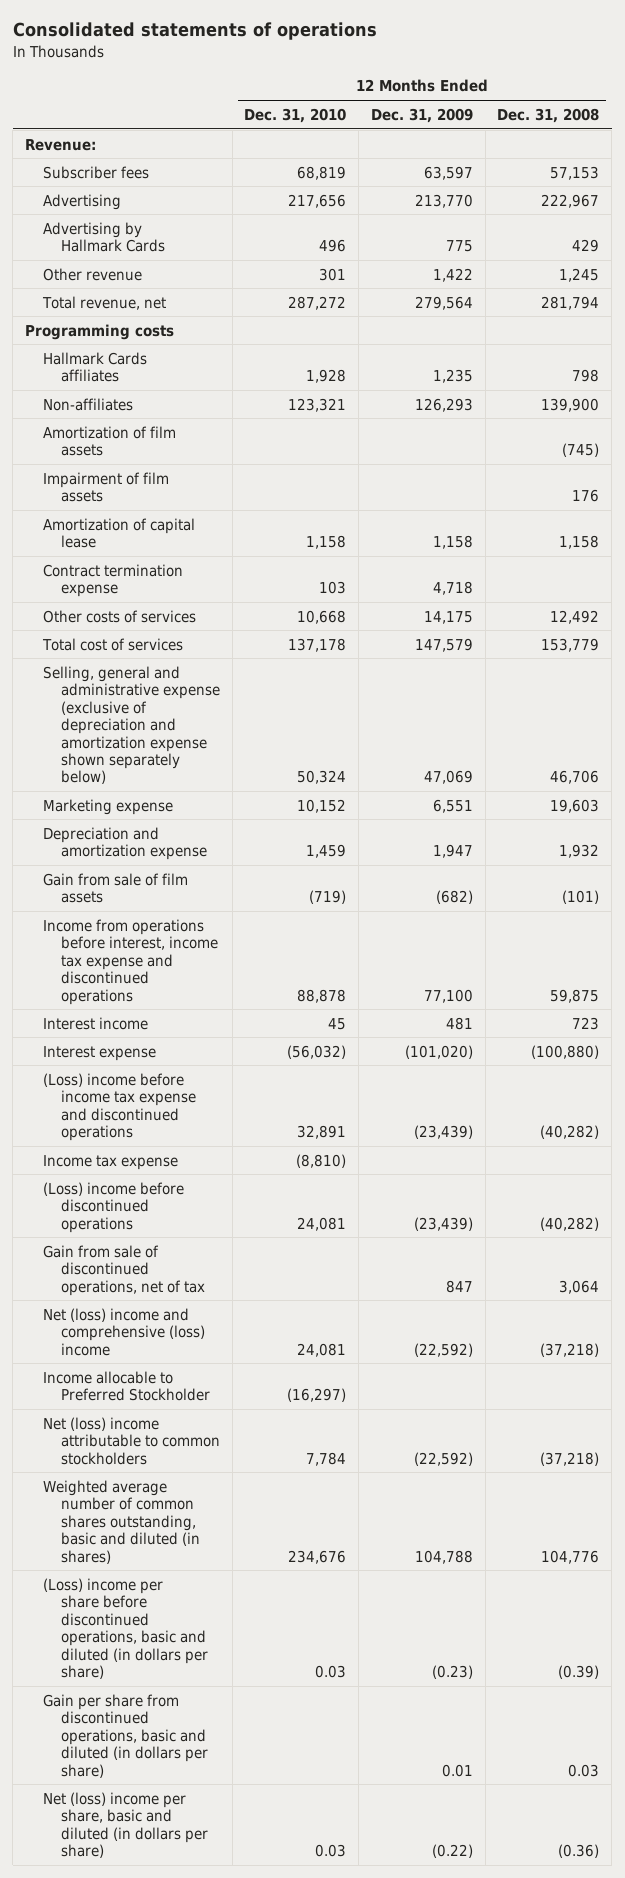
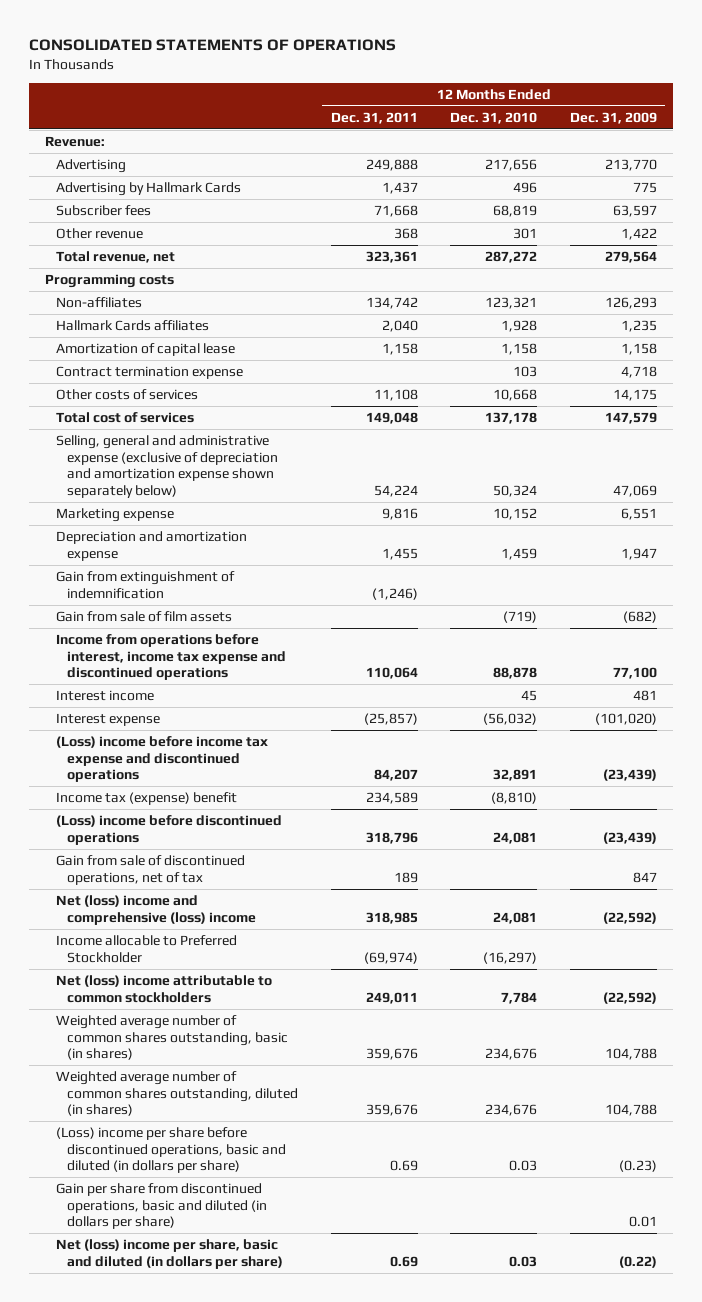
[12,22,377,41] Consolidated statements of operations -> [28,39,396,52] CONSOLIDATED STATEMENTS OF OPERATIONS
[497,107,600,123] Dec. 31, 2008 -> none
none -> [330,111,418,124] Dec. 31, 2011
[42,165,149,179] Subscriber fees -> [55,205,151,217] Subscriber fees
[42,425,176,457] Amortization of film assets -> none
[42,471,169,503] Impairment of film assets -> none
[42,351,147,383] Hallmark Cards affiliates -> [55,320,209,332] Hallmark Cards affiliates
none -> [55,571,235,599] Gain from extinguishment of indemnification
[42,1154,178,1170] Income tax expense -> [55,792,237,806] Income tax (expense) benefit
[42,1479,200,1564] Weighted average number of common shares outstanding, basic and diluted (in shares) -> [55,1015,288,1061] Weighted average number of common shares outstanding, basic (in shares)
none -> [55,1071,298,1117] Weighted average number of common shares outstanding, diluted (in shares)

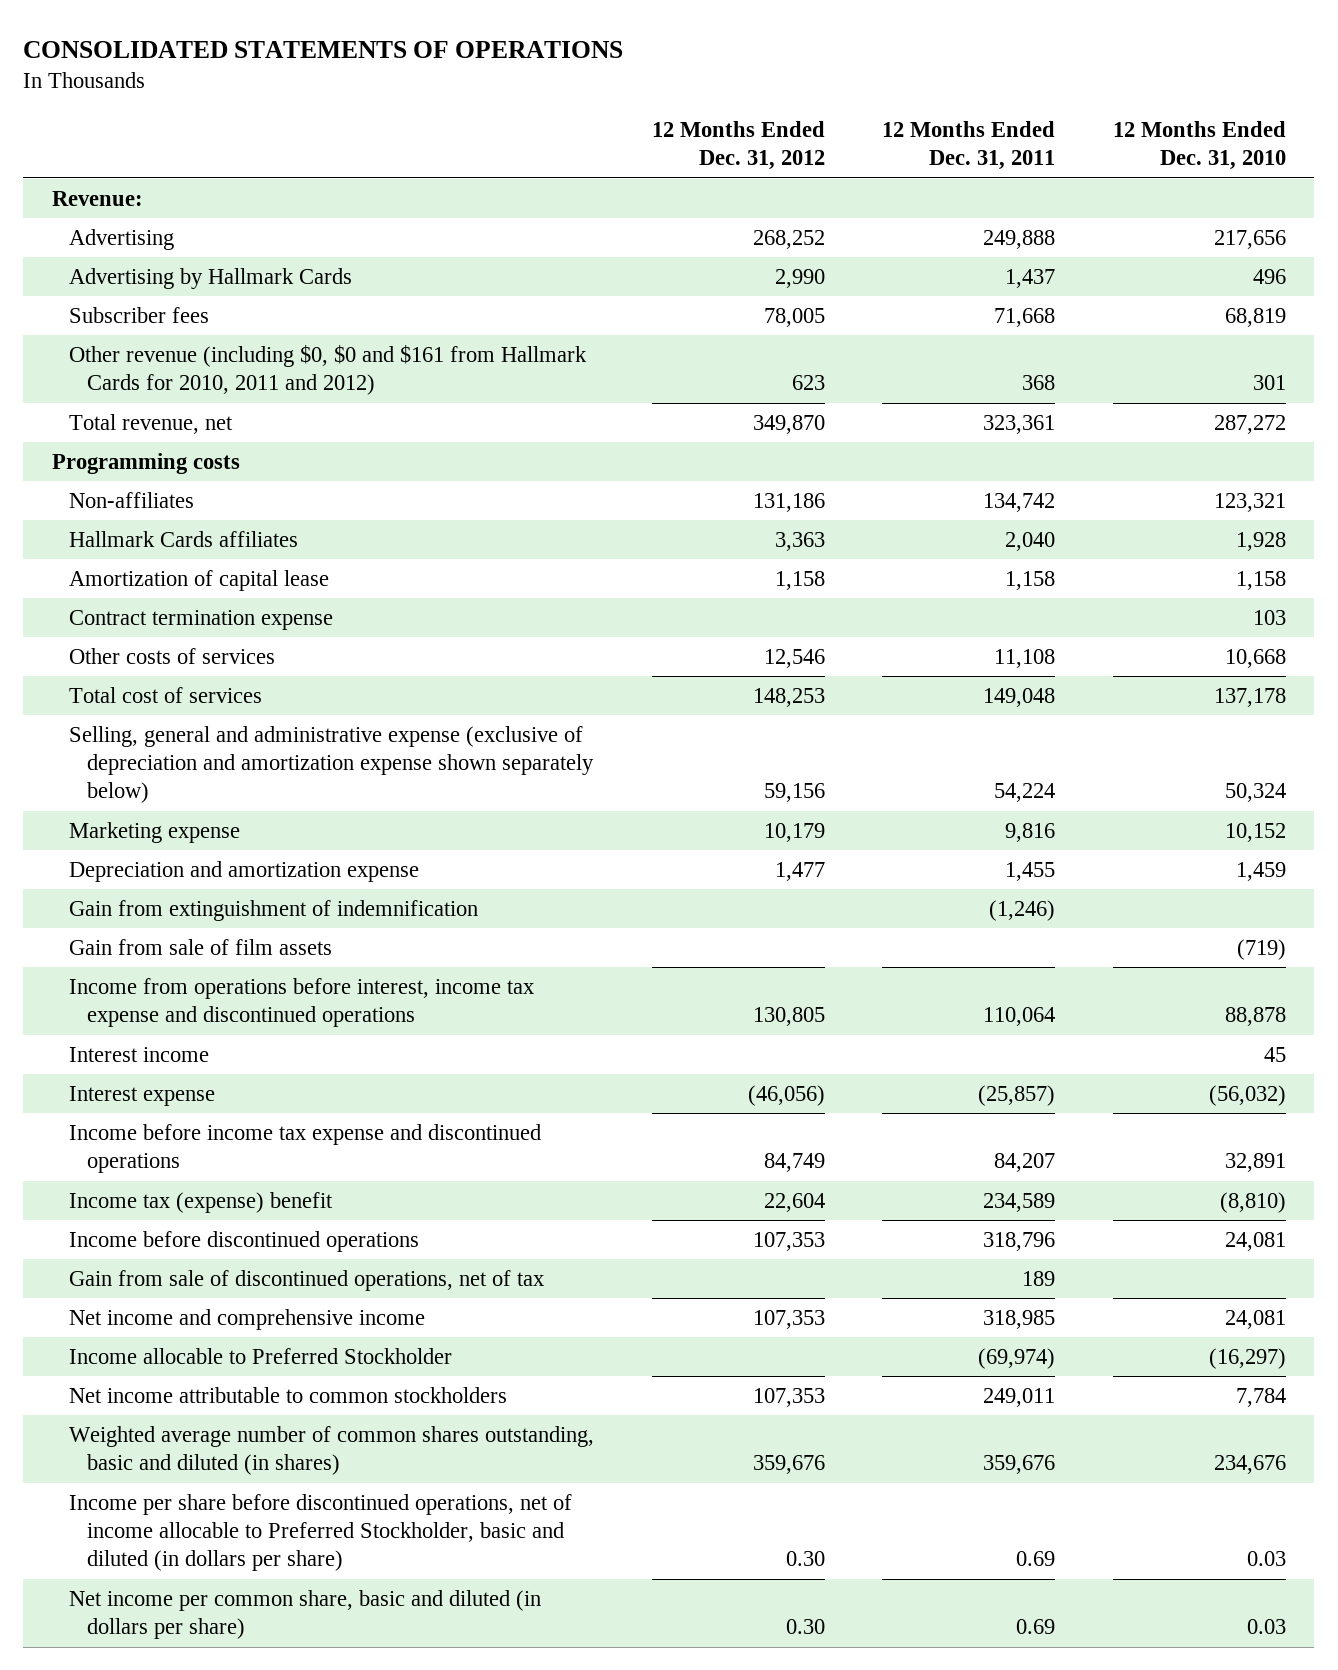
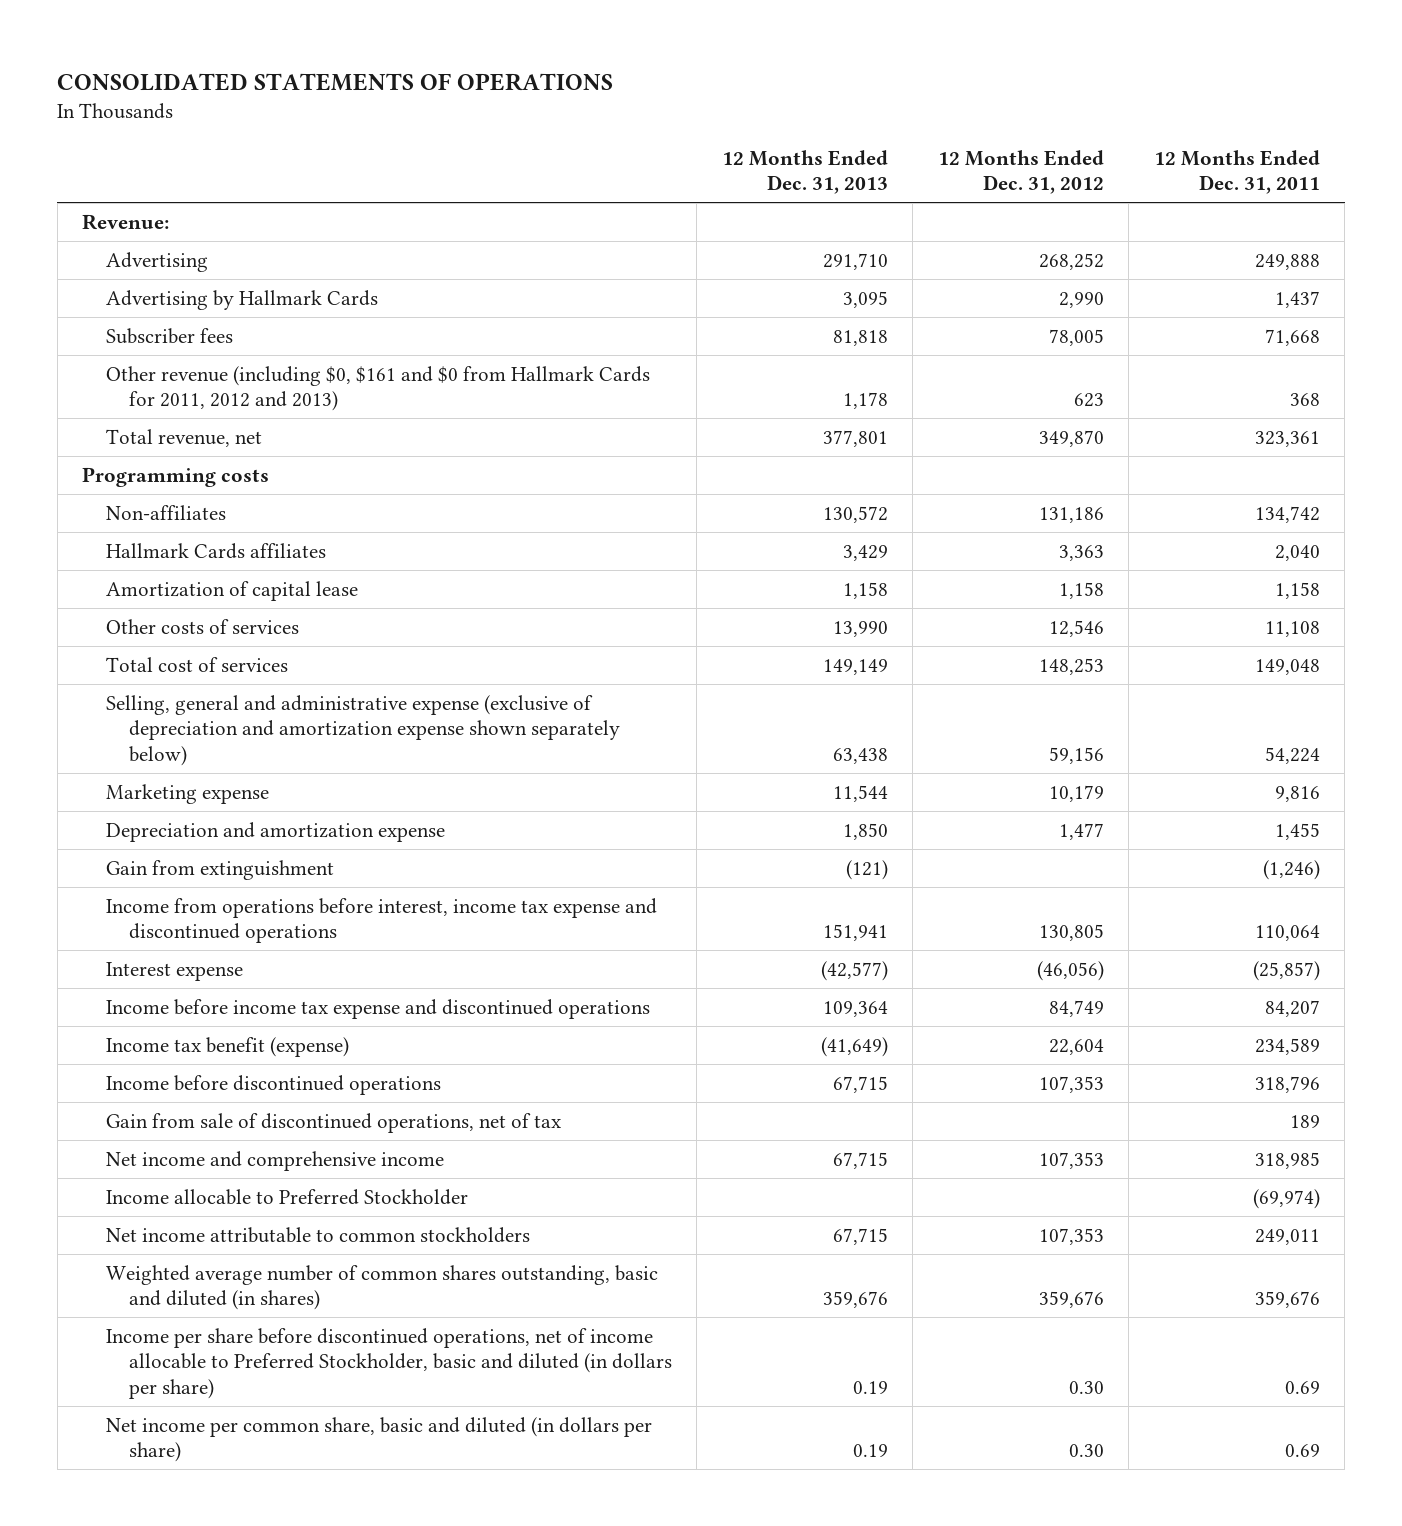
[1112,121,1286,171] 12 Months Ended Dec. 31, 2010 -> none
none -> [721,149,888,195] 12 Months Ended Dec. 31, 2013
[69,344,588,396] Other revenue (including $0, $0 and $161 from Hallmark Cards for 2010, 2011 and 2012) -> [105,365,650,412] Other revenue (including $0, $161 and $0 from Hallmark Cards for 2011, 2012 and 2013)
[69,609,334,630] Contract termination expense -> none
[69,938,333,955] Gain from sale of film assets -> none
[69,899,479,921] Gain from extinguishment of indemnification -> [105,859,334,880] Gain from extinguishment
[69,1046,210,1062] Interest income -> none
[69,1191,334,1213] Income tax (expense) benefit -> [105,1036,349,1057] Income tax benefit (expense)

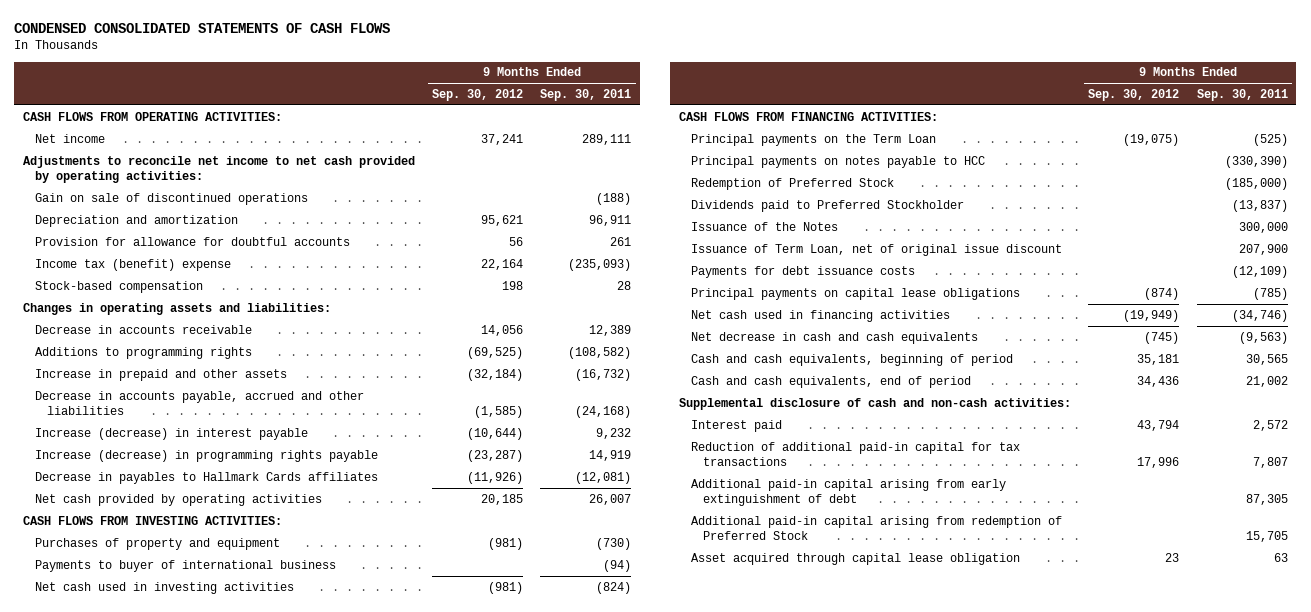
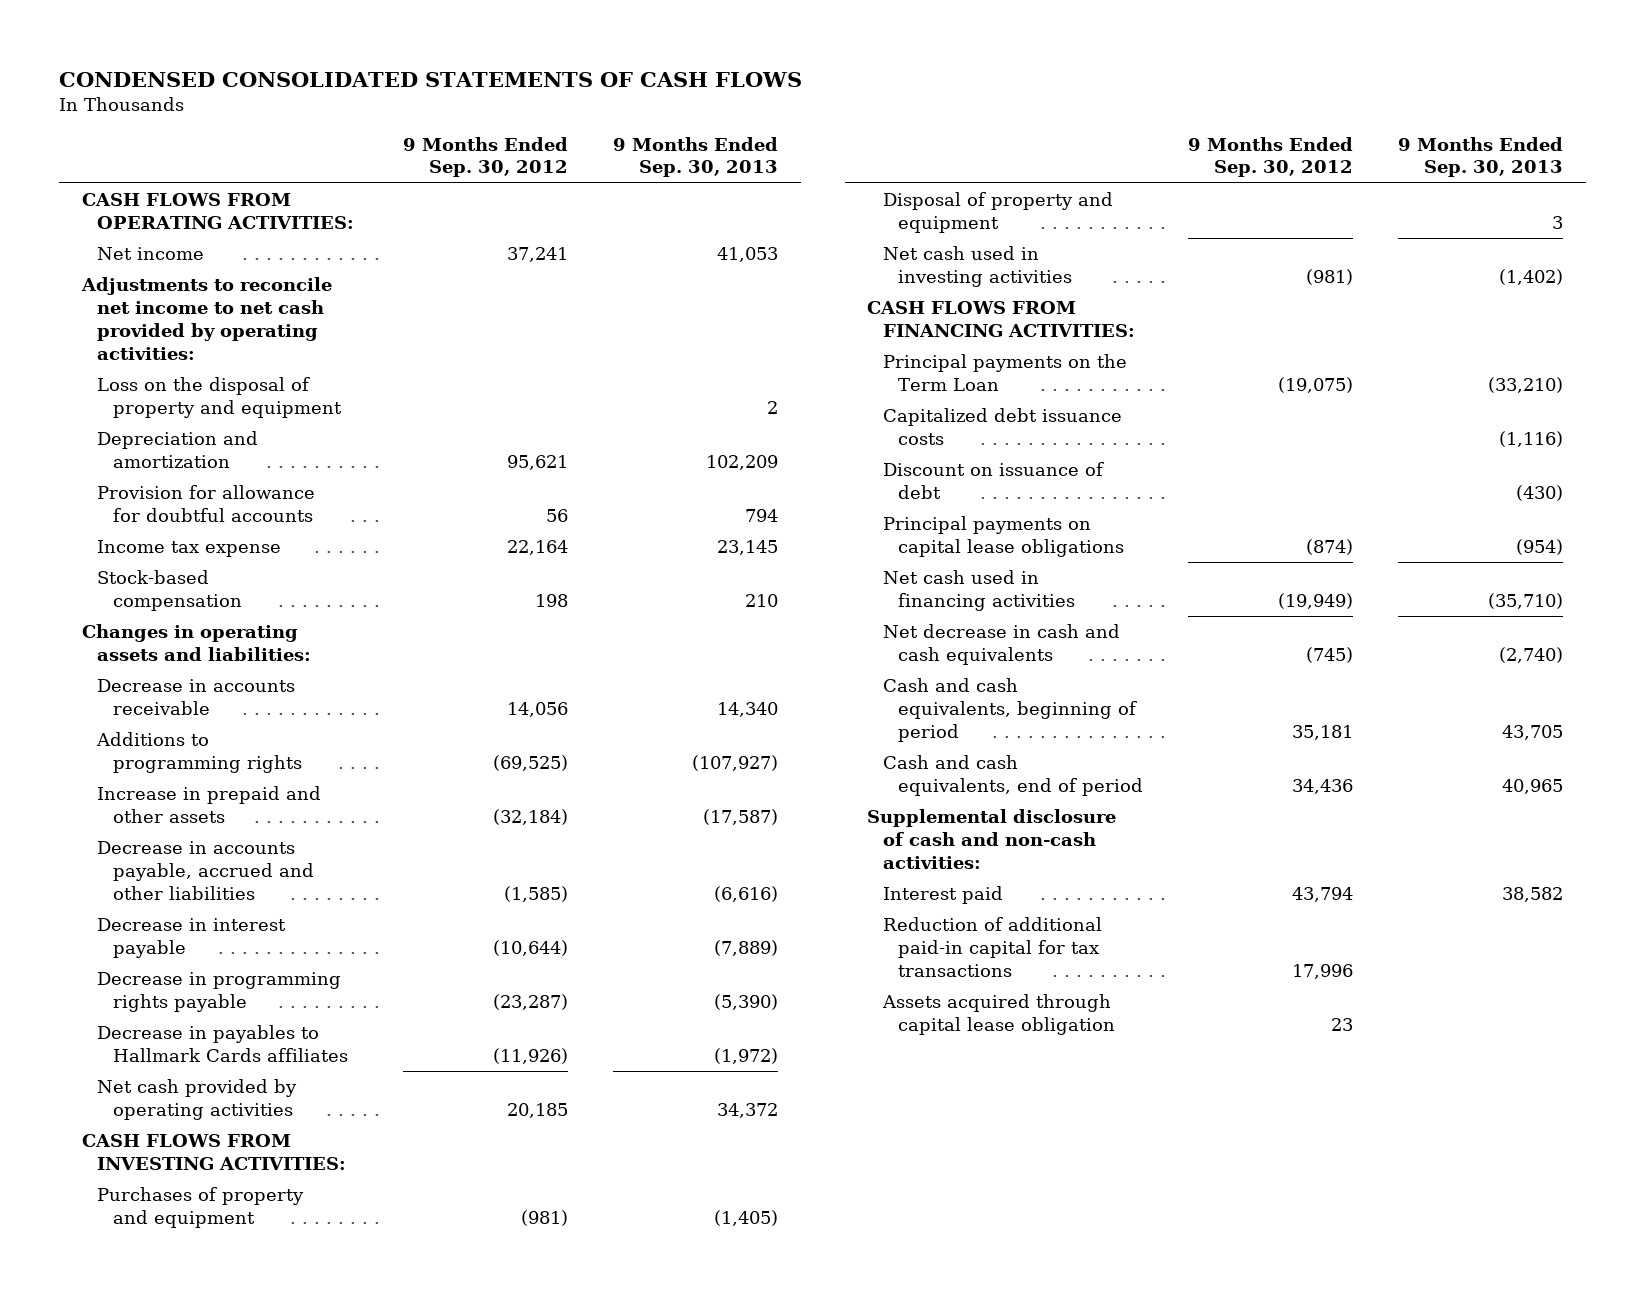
[540,88,632,101] Sep. 30, 2011 -> none
none -> [613,136,779,178] 9 Months Ended Sep. 30, 2013
[34,192,308,205] Gain on sale of discontinued operations -> none
none -> [97,377,342,419] Loss on the disposal of property and equipment
[34,258,231,271] Income tax (benefit) expense -> [97,540,282,558] Income tax expense
[34,427,308,440] Increase (decrease) in interest payable -> [97,918,287,959] Decrease in interest payable
[34,449,378,462] Increase (decrease) in programming rights payable -> [97,972,342,1013] Decrease in programming rights payable
[34,559,336,572] Payments to buyer of international business -> none
none -> [882,192,1113,234] Disposal of property and equipment
[691,155,986,168] Principal payments on notes payable to HCC -> none
[691,177,895,190] Redemption of Preferred Stock -> none
[691,199,965,212] Dividends paid to Preferred Stockholder -> none
[691,221,839,231] Issuance of the Notes -> none
[691,243,1063,256] Issuance of Term Loan, net of original issue discount -> none
[691,265,916,278] Payments for debt issuance costs -> [882,408,1122,446] Capitalized debt issuance costs
none -> [882,462,1104,500] Discount on issuance of debt
[691,478,1007,507] Additional paid-in capital arising from early extinguishment of debt -> none
[691,515,1063,541] Additional paid-in capital arising from redemption of Preferred Stock -> none
[691,552,1021,565] Asset acquired through capital lease obligation -> [881,994,1116,1036] Assets acquired through capital lease obligation

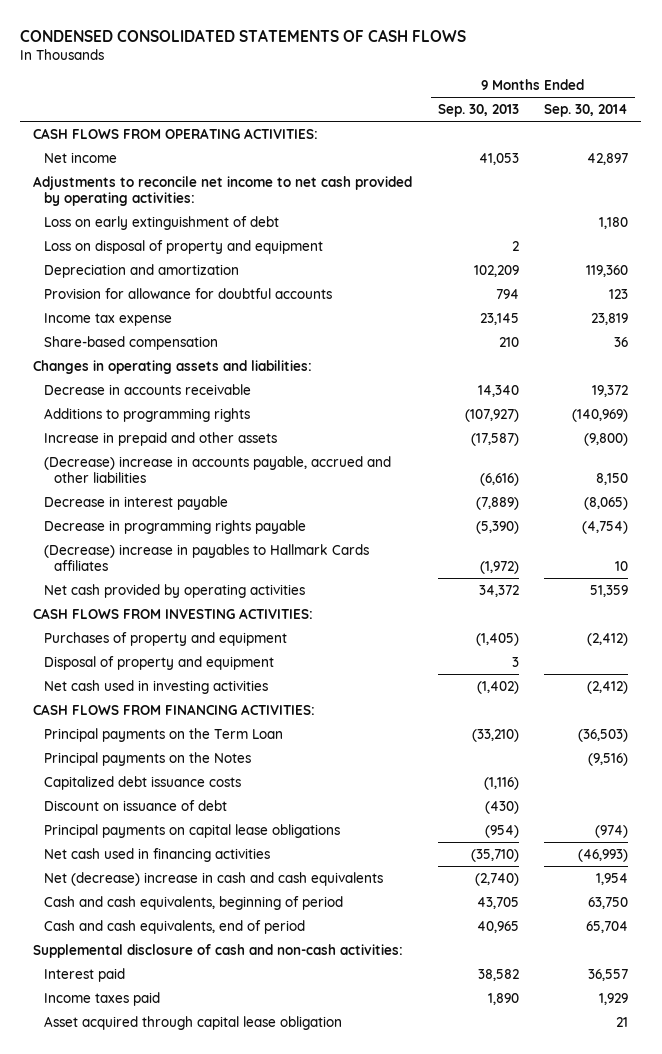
[403,136,569,178] 9 Months Ended Sep. 30, 2012 -> none
none -> [544,104,629,118] Sep. 30, 2014
none -> [43,215,279,230] Loss on early extinguishment of debt
[97,377,342,419] Loss on the disposal of property and equipment -> [43,239,323,254] Loss on disposal of property and equipment
[97,570,242,612] Stock-based compensation -> [43,335,218,350] Share-based compensation
[97,841,314,900] Decrease in accounts payable, accrued and other liabilities -> [43,455,391,484] (Decrease) increase in accounts payable, accrued and other liabilities
[97,1025,348,1063] Decrease in payables to Hallmark Cards affiliates -> [43,543,369,572] (Decrease) increase in payables to Hallmark Cards affiliates
none -> [43,751,251,766] Principal payments on the Notes
[882,624,1120,666] Net decrease in cash and cash equivalents -> [43,871,383,886] Net (decrease) increase in cash and cash equivalents
[882,917,1102,977] Reduction of additional paid-in capital for tax transactions -> none
none -> [43,991,160,1006] Income taxes paid
[881,994,1116,1036] Assets acquired through capital lease obligation -> [43,1015,342,1030] Asset acquired through capital lease obligation

